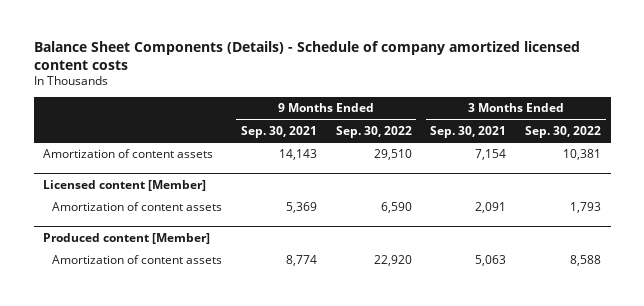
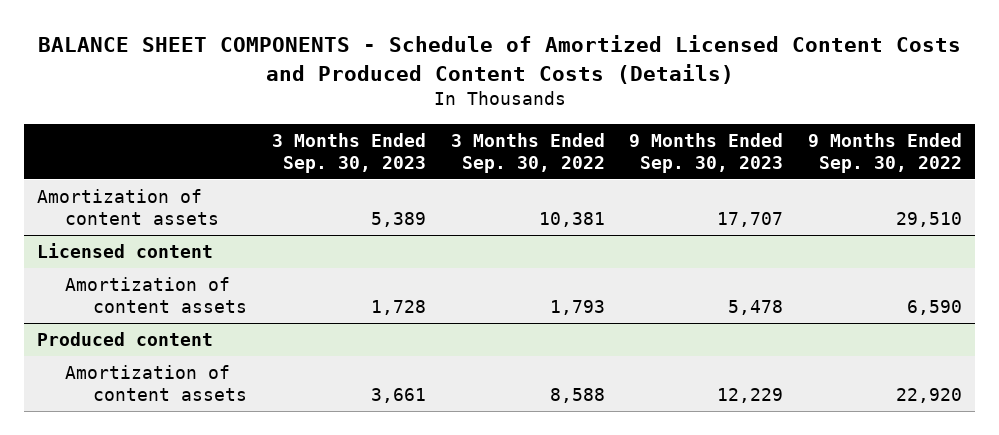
[33,40,580,70] Balance Sheet Components (Details) - Schedule of company amortized licensed content costs -> [37,35,961,84] BALANCE SHEET COMPONENTS - Schedule of Amortized Licensed Content Costs and Produced Content Costs (Details)
[241,125,318,138] Sep. 30, 2021 -> none
[430,125,507,138] Sep. 30, 2021 -> none
none -> [271,132,426,173] 3 Months Ended Sep. 30, 2023
none -> [629,132,784,173] 9 Months Ended Sep. 30, 2023
[43,179,207,191] Licensed content [Member] -> [36,242,213,258] Licensed content
[43,232,211,244] Produced content [Member] -> [36,331,213,346] Produced content

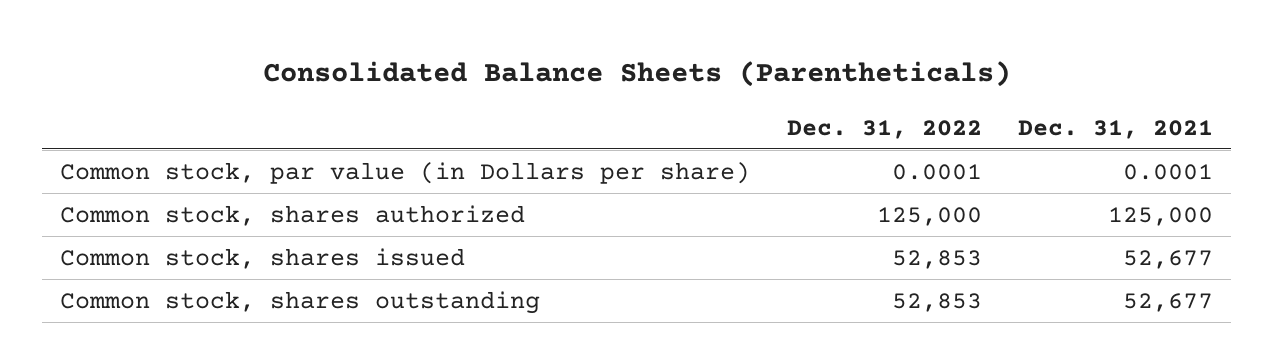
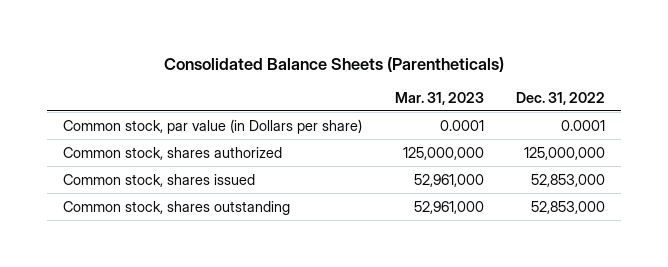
[1017,119,1213,139] Dec. 31, 2021 -> none
none -> [394,91,484,105] Mar. 31, 2023
[876,206,982,226] 125,000 -> [523,146,605,160] 125,000,000
[891,249,982,269] 52,853 -> [530,173,605,187] 52,853,000
[891,292,982,312] 52,853 -> [530,200,605,214] 52,853,000

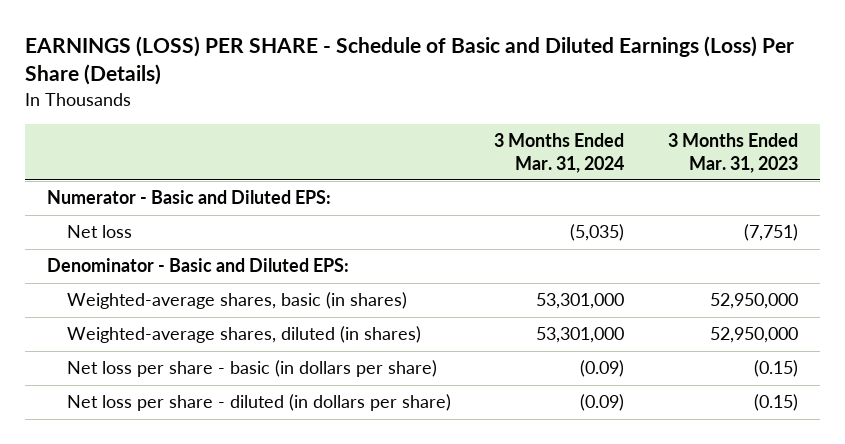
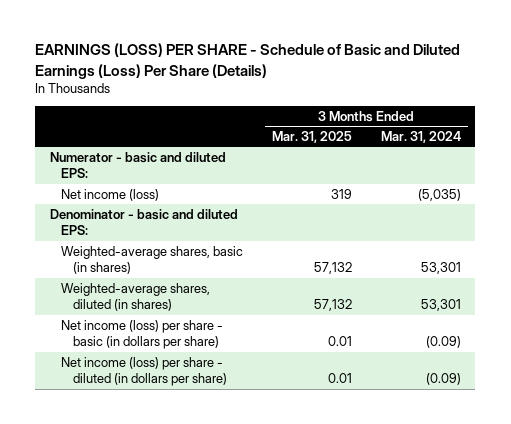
[667,133,798,173] 3 Months Ended Mar. 31, 2023 -> none
none -> [272,131,353,144] Mar. 31, 2025
[47,190,332,205] Numerator - Basic and Diluted EPS: -> [49,151,226,179] Numerator - basic and diluted EPS:
[66,225,132,239] Net loss -> [61,188,160,201] Net income (loss)
[47,258,350,273] Denominator - Basic and Diluted EPS: -> [49,208,238,236] Denominator - basic and diluted EPS:
[536,293,625,310] 53,301,000 -> [420,262,461,275] 53,301
[536,327,625,344] 53,301,000 -> [420,299,461,312] 53,301
[66,360,437,378] Net loss per share - basic (in dollars per share) -> [61,319,224,350] Net income (loss) per share - basic (in dollars per share)
[66,394,451,412] Net loss per share - diluted (in dollars per share) -> [61,356,228,387] Net income (loss) per share - diluted (in dollars per share)

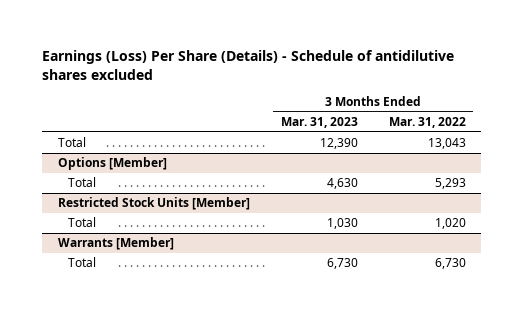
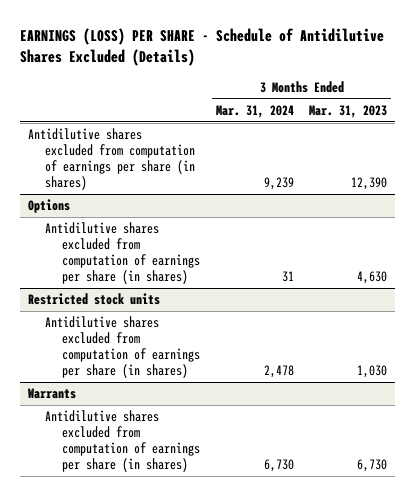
[42,49,455,80] Earnings (Loss) Per Share (Details) - Schedule of antidilutive shares excluded -> [20,28,385,67] EARNINGS (LOSS) PER SHARE - Schedule of Antidilutive Shares Excluded (Details)
[388,117,466,129] Mar. 31, 2022 -> none
none -> [215,104,294,118] Mar. 31, 2024
[57,137,86,148] Total -> [27,128,196,191] Antidilutive shares excluded from computation of earnings per share (in shares)
[57,157,167,171] Options [Member] -> [27,199,70,214] Options
[68,177,97,188] Total -> [45,222,201,285] Antidilutive shares excluded from computation of earnings per share (in shares)
[57,197,250,211] Restricted Stock Units [Member] -> [27,293,160,306] Restricted stock units
[68,217,97,228] Total -> [45,316,201,379] Antidilutive shares excluded from computation of earnings per share (in shares)
[57,237,174,251] Warrants [Member] -> [27,388,76,400] Warrants
[68,257,97,268] Total -> [45,410,201,473] Antidilutive shares excluded from computation of earnings per share (in shares)

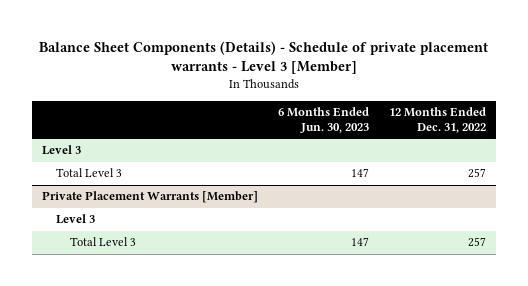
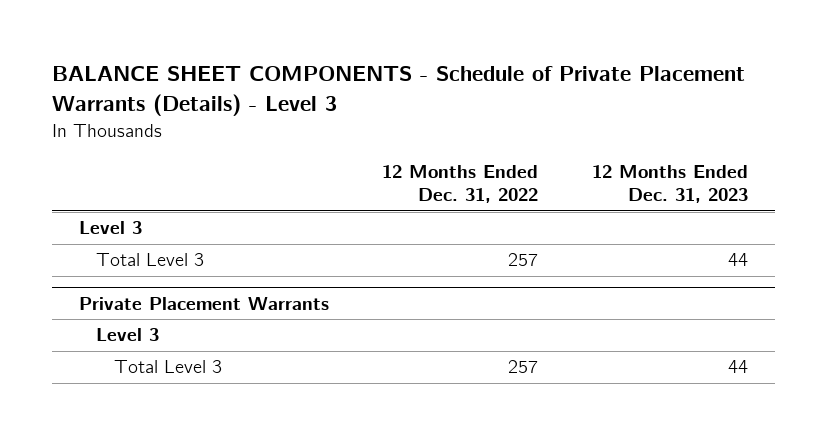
[38,40,488,75] Balance Sheet Components (Details) - Schedule of private placement warrants - Level 3 [Member] -> [51,66,745,116] BALANCE SHEET COMPONENTS - Schedule of Private Placement Warrants (Details) - Level 3
[277,106,369,133] 6 Months Ended Jun. 30, 2023 -> none
none -> [592,165,749,204] 12 Months Ended Dec. 31, 2023
[42,191,259,204] Private Placement Warrants [Member] -> [78,297,329,311] Private Placement Warrants

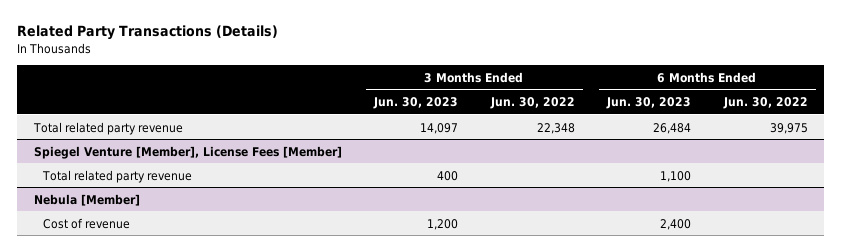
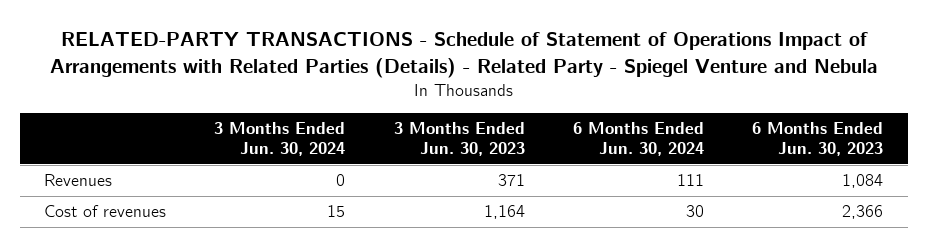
[17,25,279,41] Related Party Transactions (Details) -> [49,32,878,78] RELATED-PARTY TRANSACTIONS - Schedule of Statement of Operations Impact of Arrangements with Related Parties (Details) - Related Party - Spiegel Venture and Nebula
[489,96,575,109] Jun. 30, 2022 -> none
[722,96,808,109] Jun. 30, 2022 -> none
none -> [214,121,346,157] 3 Months Ended Jun. 30, 2024
none -> [573,121,705,157] 6 Months Ended Jun. 30, 2024
[32,121,183,135] Total related party revenue -> none
[33,145,342,159] Spiegel Venture [Member], License Fees [Member] -> none
[42,169,193,183] Total related party revenue -> none
[33,193,140,206] Nebula [Member] -> none
none -> [44,174,113,187] Revenues
[43,217,131,229] Cost of revenue -> [44,205,167,218] Cost of revenues
[427,218,459,230] 1,200 -> [483,205,525,220] 1,164
[660,218,692,230] 2,400 -> [842,205,884,220] 2,366

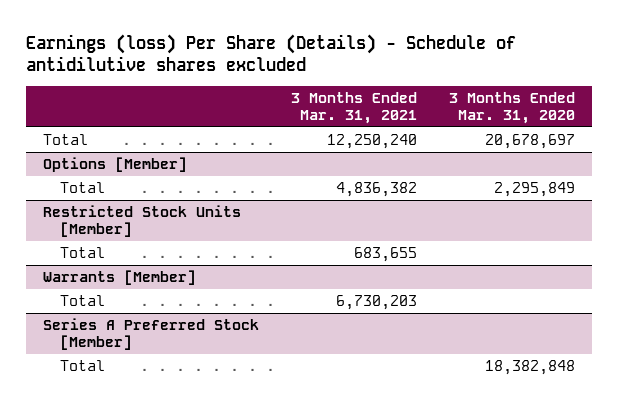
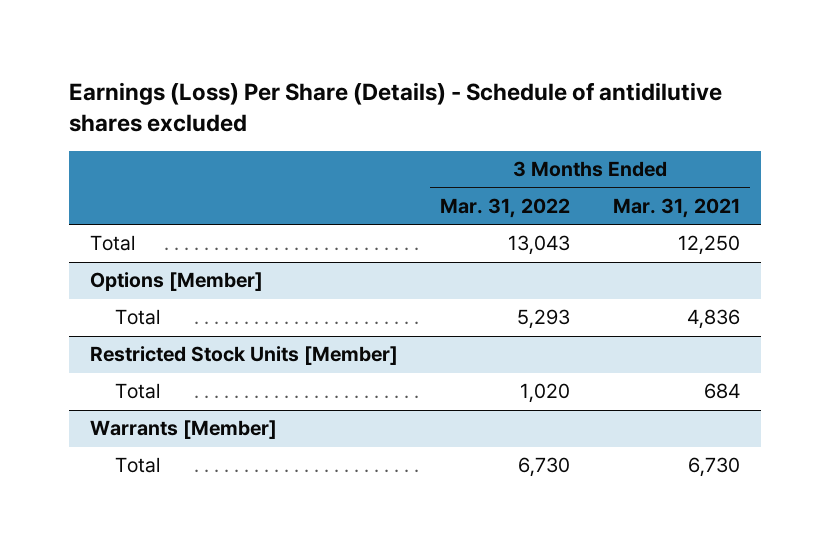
[26,33,517,72] Earnings (loss) Per Share (Details) - Schedule of antidilutive shares excluded -> [68,81,722,132] Earnings (Loss) Per Share (Details) - Schedule of antidilutive shares excluded
[449,91,576,125] 3 Months Ended Mar. 31, 2020 -> none
none -> [440,197,571,218] Mar. 31, 2022
[327,133,418,149] 12,250,240 -> [677,235,740,256] 12,250
[336,181,418,197] 4,836,382 -> [686,309,740,330] 4,836
[354,246,418,262] 683,655 -> [703,383,740,400] 684
[42,317,259,351] Series A Preferred Stock [Member] -> none
[59,359,105,371] Total -> none
[336,294,418,310] 6,730,203 -> [687,457,740,478] 6,730

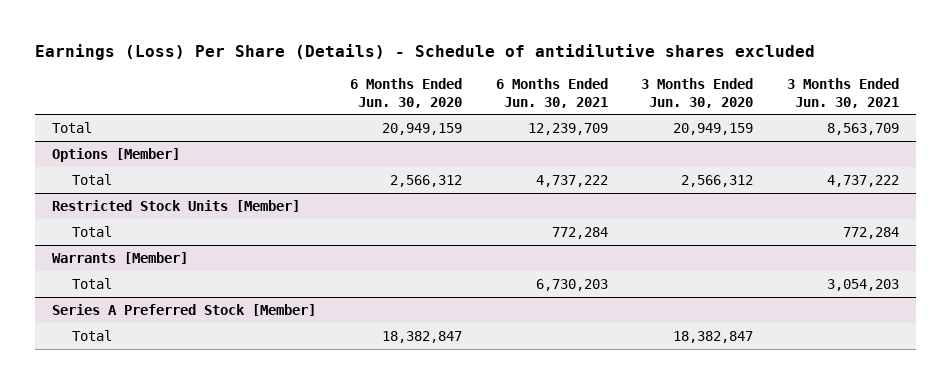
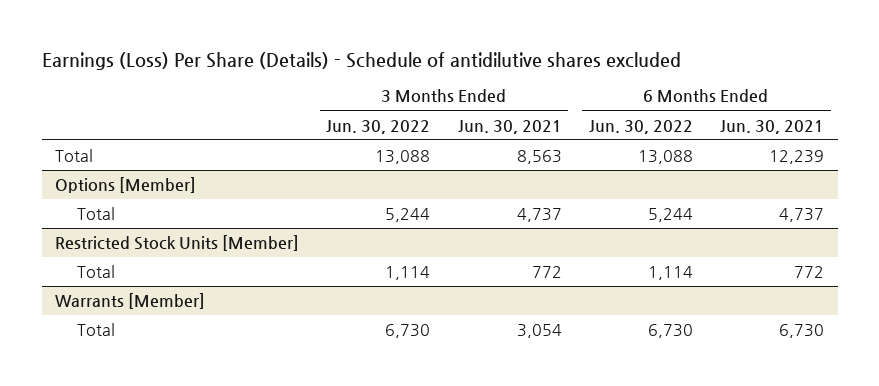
[349,78,462,108] 6 Months Ended Jun. 30, 2020 -> none
[641,78,754,108] 3 Months Ended Jun. 30, 2020 -> none
none -> [326,119,431,134] Jun. 30, 2022
none -> [588,119,693,134] Jun. 30, 2022
[527,123,608,136] 12,239,709 -> [768,150,824,165] 12,239
[826,123,899,136] 8,563,709 -> [516,150,562,165] 8,563
[535,175,608,188] 4,737,222 -> [778,208,824,223] 4,737
[826,175,899,188] 4,737,222 -> [516,208,562,223] 4,737
[551,227,608,240] 772,284 -> [793,266,824,279] 772
[842,227,899,240] 772,284 -> [531,266,562,279] 772
[52,304,317,317] Series A Preferred Stock [Member] -> none
[72,330,113,342] Total -> none
[535,279,608,292] 6,730,203 -> [778,324,824,339] 6,730
[826,279,899,292] 3,054,203 -> [516,324,562,339] 3,054

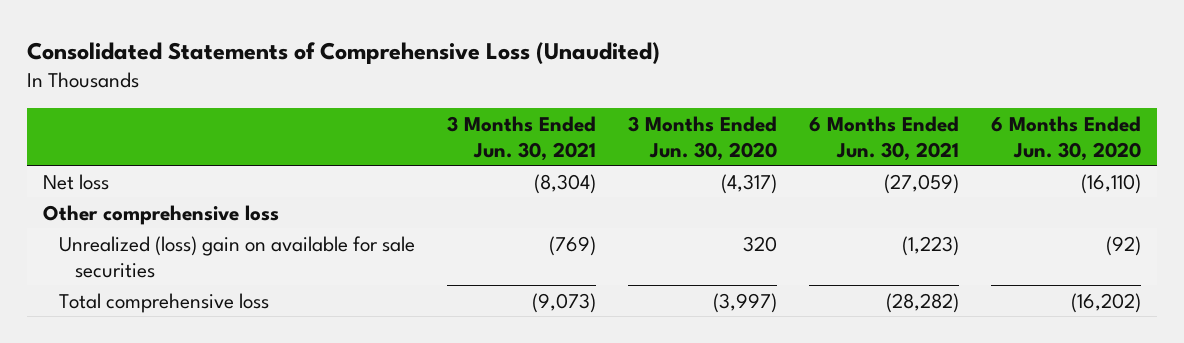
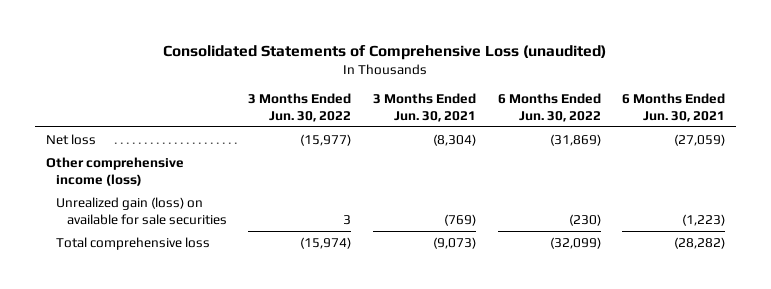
[26,42,660,65] Consolidated Statements of Comprehensive Loss (Unaudited) -> [163,44,607,60] Consolidated Statements of Comprehensive Loss (unaudited)
[628,115,778,161] 3 Months Ended Jun. 30, 2020 -> none
[991,115,1142,161] 6 Months Ended Jun. 30, 2020 -> none
none -> [248,92,352,122] 3 Months Ended Jun. 30, 2022
none -> [497,92,601,122] 6 Months Ended Jun. 30, 2022
[42,204,279,225] Other comprehensive loss -> [45,156,184,186] Other comprehensive income (loss)
[58,235,415,278] Unrealized (loss) gain on available for sale securities -> [56,196,227,225] Unrealized gain (loss) on available for sale securities

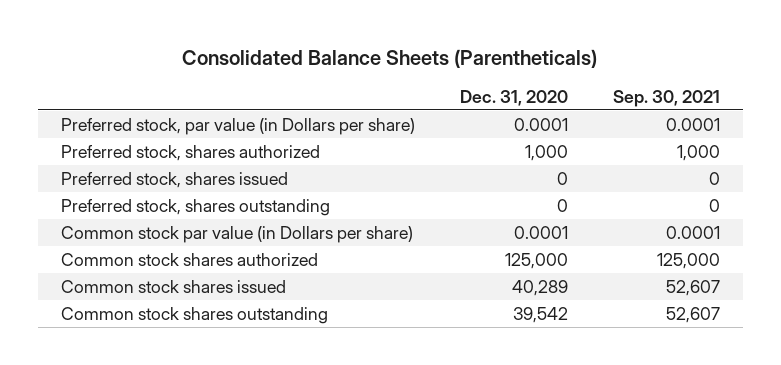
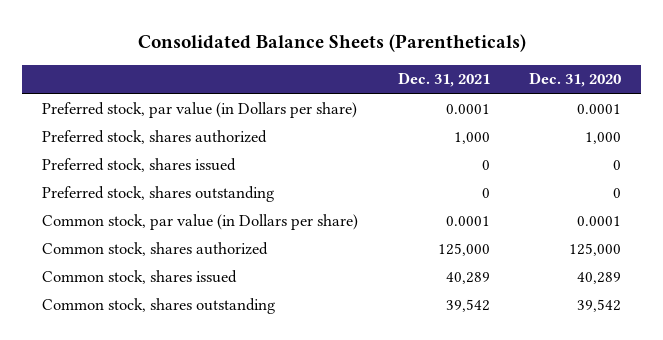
[613,89,721,107] Sep. 30, 2021 -> none
none -> [397,72,490,88] Dec. 31, 2021
[60,225,413,243] Common stock par value (in Dollars per share) -> [42,213,359,230] Common stock, par value (in Dollars per share)
[60,252,318,266] Common stock shares authorized -> [42,241,269,256] Common stock, shares authorized
[60,279,286,293] Common stock shares issued -> [42,269,238,284] Common stock, shares issued
[60,306,328,324] Common stock shares outstanding -> [42,297,276,314] Common stock, shares outstanding

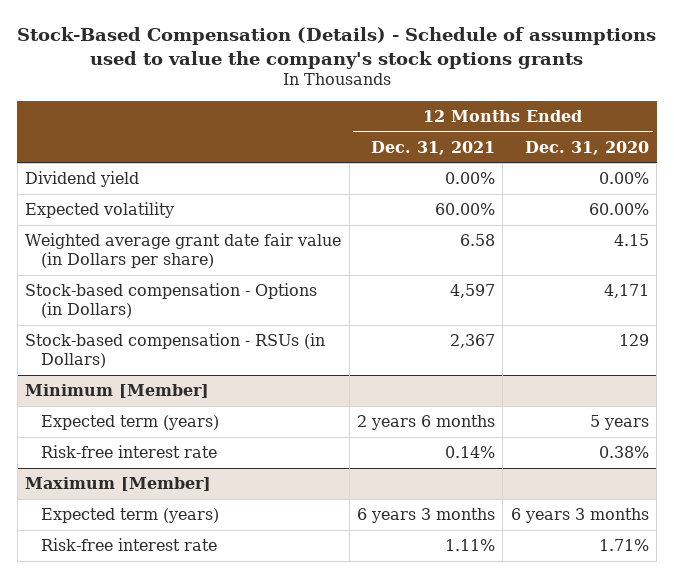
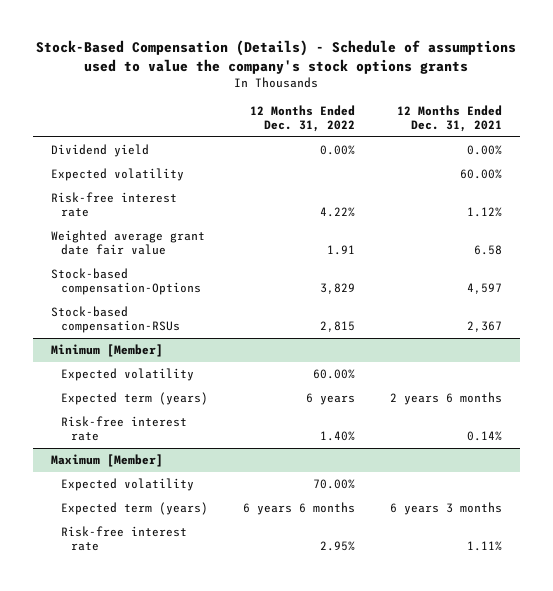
[524,140,649,155] Dec. 31, 2020 -> none
none -> [249,104,355,133] 12 Months Ended Dec. 31, 2022
none -> [50,191,177,218] Risk-free interest rate
[25,232,342,268] Weighted average grant date fair value (in Dollars per share) -> [50,229,205,256] Weighted average grant date fair value
[25,282,318,318] Stock-based compensation - Options (in Dollars) -> [50,267,201,296] Stock-based compensation-Options
[25,332,326,368] Stock-based compensation - RSUs (in Dollars) -> [50,305,180,334] Stock-based compensation-RSUs
none -> [60,367,194,381] Expected volatility
none -> [60,477,194,491] Expected volatility

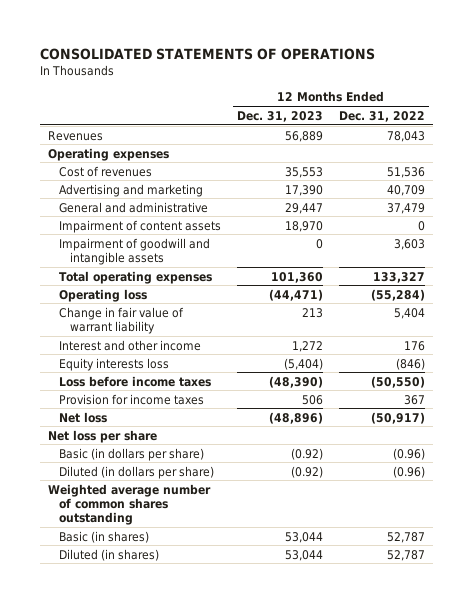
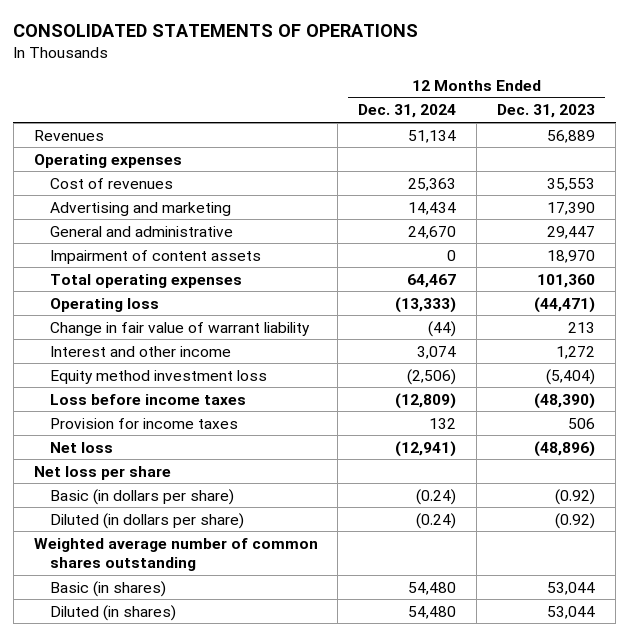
[339,110,426,122] Dec. 31, 2022 -> none
none -> [358,104,457,119] Dec. 31, 2024
[59,237,211,265] Impairment of goodwill and intangible assets -> none
[59,357,170,371] Equity interests loss -> [50,369,268,384] Equity method investment loss

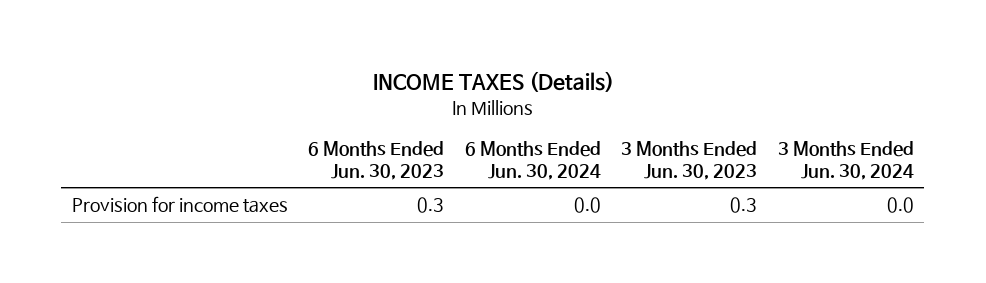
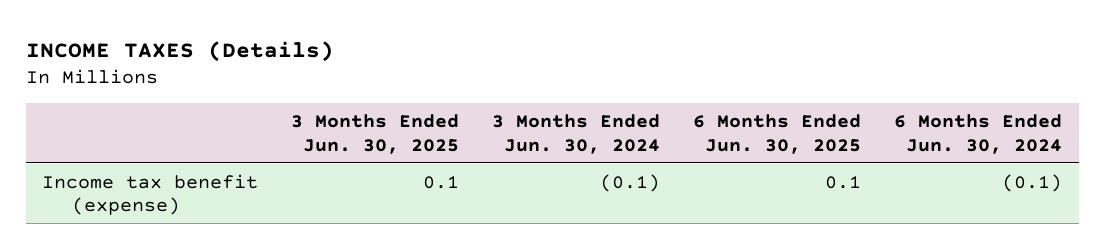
[308,141,445,180] 6 Months Ended Jun. 30, 2023 -> none
[621,141,758,180] 3 Months Ended Jun. 30, 2023 -> none
none -> [291,113,460,154] 3 Months Ended Jun. 30, 2025
none -> [693,113,862,154] 6 Months Ended Jun. 30, 2025
[71,196,288,214] Provision for income taxes -> [42,173,259,216] Income tax benefit (expense)
[573,197,601,214] 0.0 -> [1002,173,1063,192] (0.1)
[887,197,915,214] 0.0 -> [600,173,661,192] (0.1)

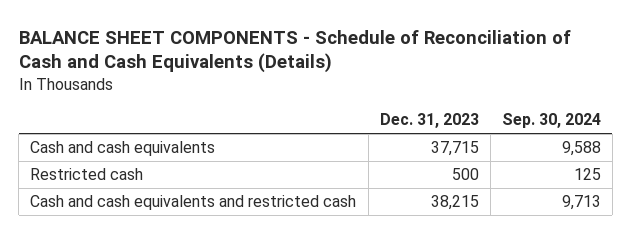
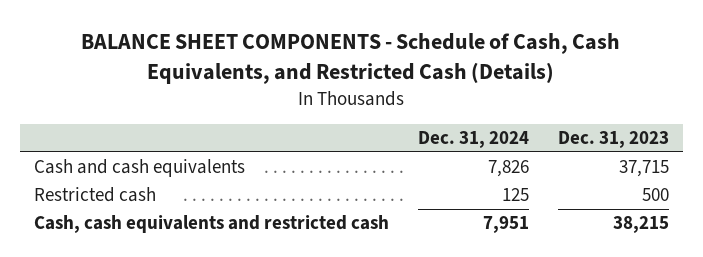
[18,29,571,74] BALANCE SHEET COMPONENTS - Schedule of Reconciliation of Cash and Cash Equivalents (Details) -> [81,33,621,84] BALANCE SHEET COMPONENTS - Schedule of Cash, Cash Equivalents, and Restricted Cash (Details)
[501,113,601,129] Sep. 30, 2024 -> none
none -> [417,130,529,148] Dec. 31, 2024
[30,195,357,211] Cash and cash equivalents and restricted cash -> [34,215,390,234] Cash, cash equivalents and restricted cash

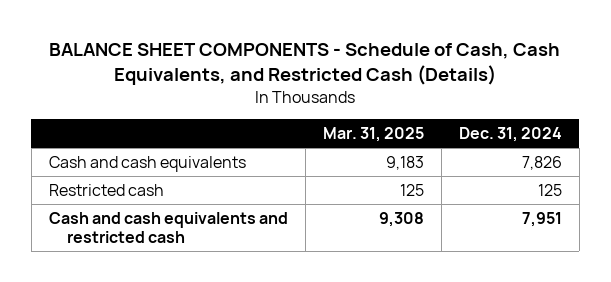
[557,130,669,148] Dec. 31, 2023 -> none
none -> [322,126,424,142] Mar. 31, 2025
[34,215,390,234] Cash, cash equivalents and restricted cash -> [48,212,288,243] Cash and cash equivalents and restricted cash

